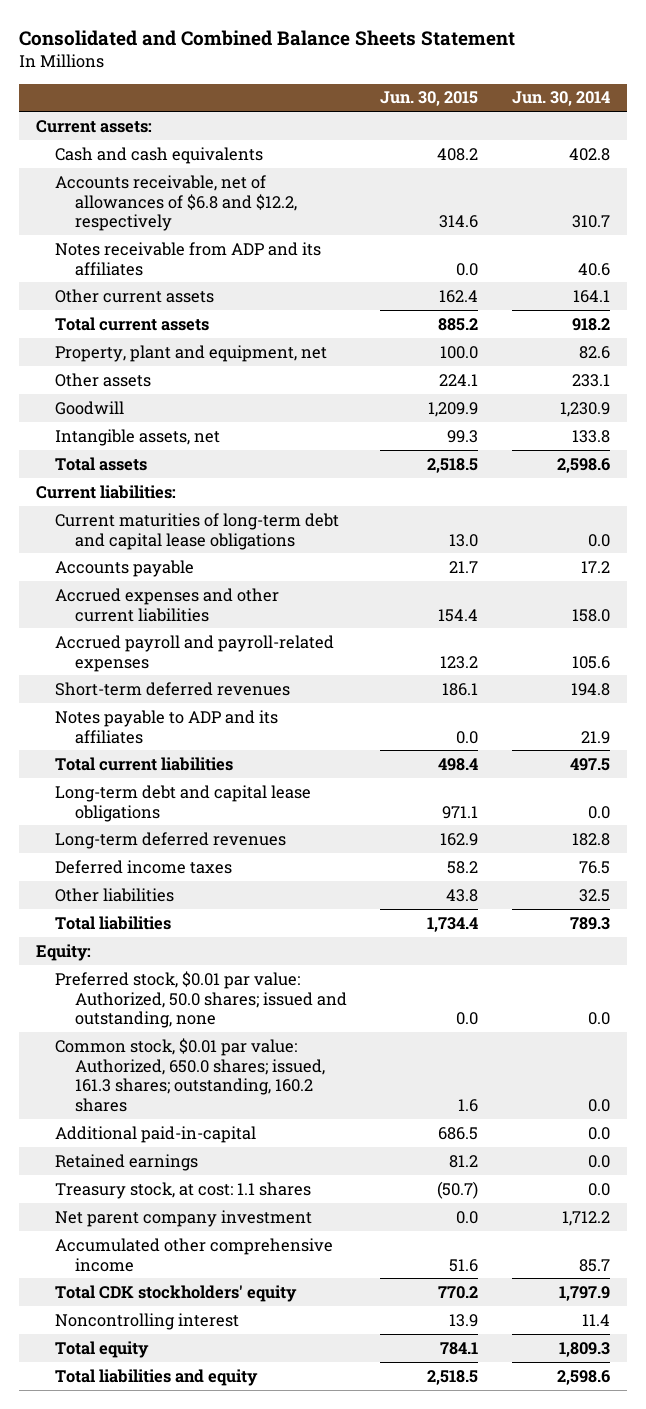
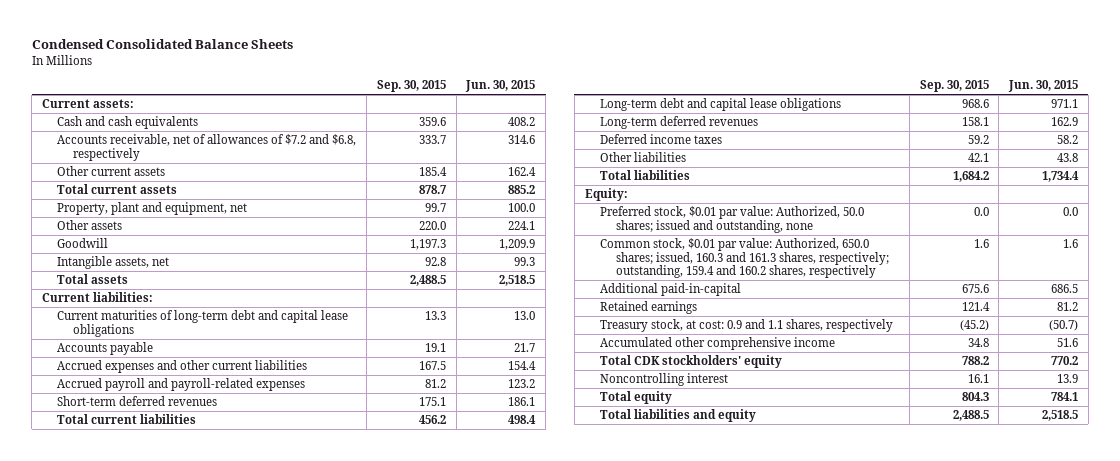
[19,29,516,46] Consolidated and Combined Balance Sheets Statement -> [31,39,293,50] Condensed Consolidated Balance Sheets
[511,91,610,107] Jun. 30, 2014 -> none
none -> [376,80,446,93] Sep. 30, 2015
[55,241,322,276] Notes receivable from ADP and its affiliates -> none
[55,174,297,232] Accounts receivable, net of allowances of $6.8 and $12.2, respectively -> [57,134,357,161] Accounts receivable, net of allowances of $7.2 and $6.8, respectively
[55,709,279,744] Notes payable to ADP and its affiliates -> none
[55,1037,325,1113] Common stock, $0.01 par value: Authorized, 650.0 shares; issued, 161.3 shares; outstanding, 160.2 shares -> [600,238,889,279] Common stock, $0.01 par value: Authorized, 650.0 shares; issued, 160.3 and 161.3 shares, respectively; outstanding, 159.4 and 160.2 shares, respectively
[55,1209,313,1227] Net parent company investment -> none
[55,1181,312,1199] Treasury stock, at cost: 1.1 shares -> [600,319,894,333] Treasury stock, at cost: 0.9 and 1.1 shares, respectively

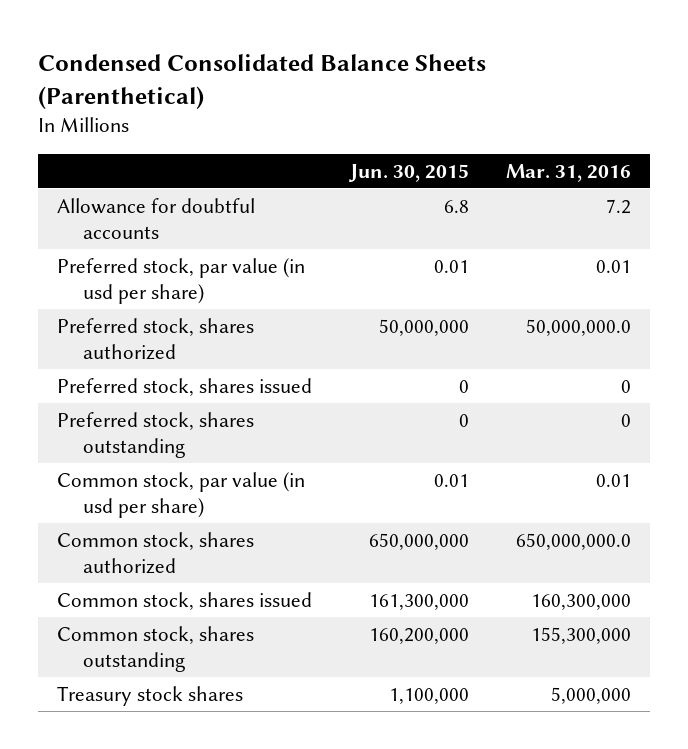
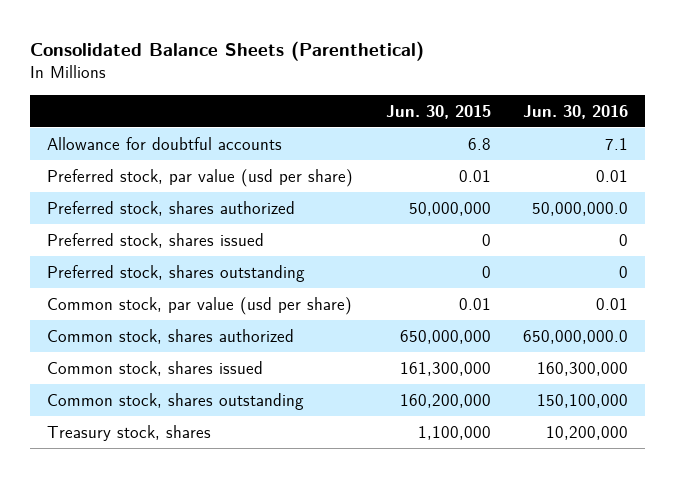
[38,54,487,109] Condensed Consolidated Balance Sheets (Parenthetical) -> [30,40,425,61] Consolidated Balance Sheets (Parenthetical)
[506,163,632,182] Mar. 31, 2016 -> none
none -> [523,104,629,119] Jun. 30, 2016
[57,258,306,305] Preferred stock, par value (in usd per share) -> [46,168,353,187] Preferred stock, par value (usd per share)
[57,472,306,519] Common stock, par value (in usd per share) -> [46,296,352,315] Common stock, par value (usd per share)
[57,686,244,707] Treasury stock shares -> [46,424,211,441] Treasury stock, shares

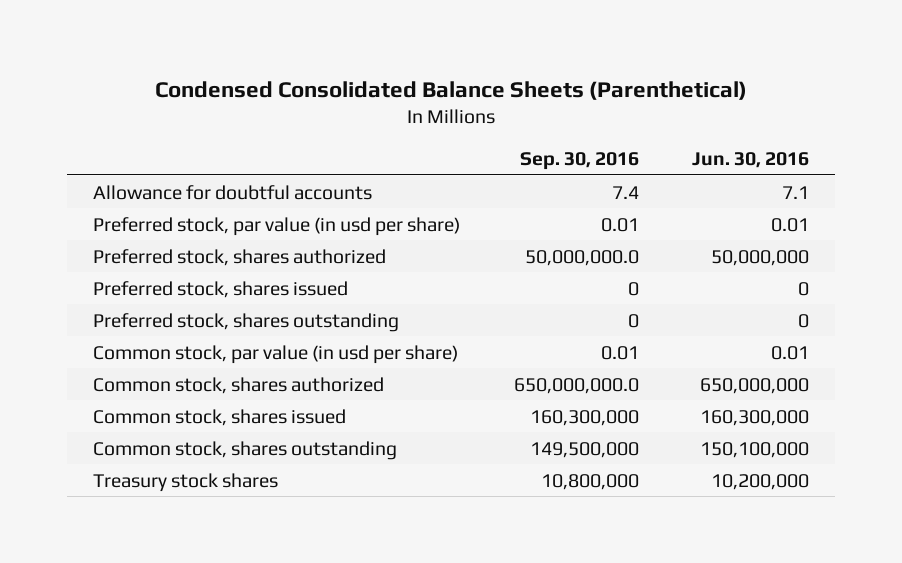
[30,40,425,61] Consolidated Balance Sheets (Parenthetical) -> [155,80,748,100] Condensed Consolidated Balance Sheets (Parenthetical)
[385,104,491,119] Jun. 30, 2015 -> none
none -> [519,151,639,170] Sep. 30, 2016
[46,168,353,187] Preferred stock, par value (usd per share) -> [93,216,461,236] Preferred stock, par value (in usd per share)
[532,201,629,216] 50,000,000.0 -> [710,249,809,266] 50,000,000
[46,296,352,315] Common stock, par value (usd per share) -> [93,344,459,364] Common stock, par value (in usd per share)
[523,329,629,344] 650,000,000.0 -> [699,377,809,394] 650,000,000
[46,424,211,441] Treasury stock, shares -> [93,472,279,492] Treasury stock shares

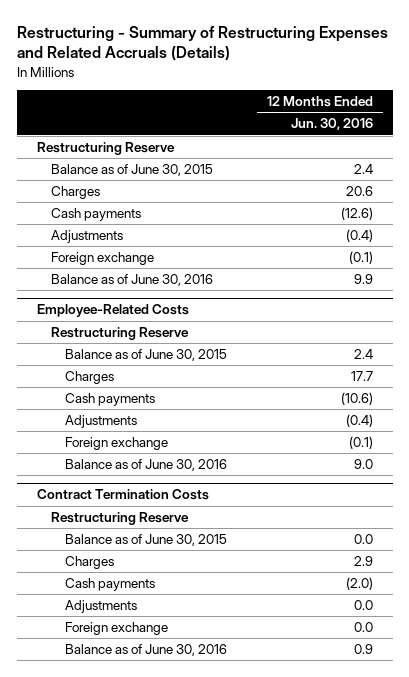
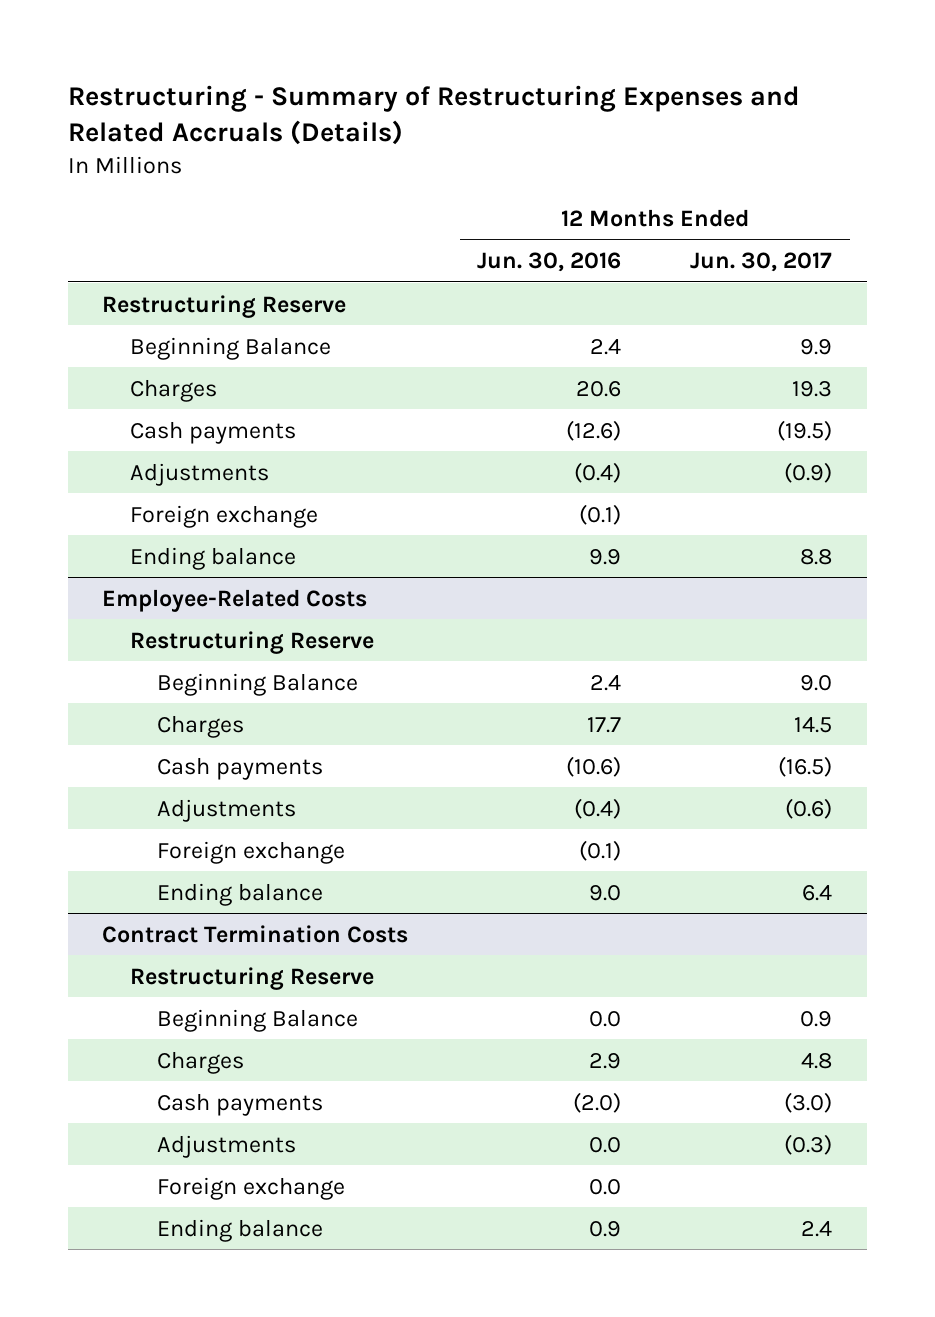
none -> [690,251,833,272] Jun. 30, 2017
[50,164,213,177] Balance as of June 30, 2015 -> [129,336,331,360] Beginning Balance
[50,274,213,287] Balance as of June 30, 2016 -> [129,546,296,570] Ending balance
[64,349,227,362] Balance as of June 30, 2015 -> [156,672,358,696] Beginning Balance
[64,459,227,472] Balance as of June 30, 2016 -> [156,882,323,906] Ending balance
[64,534,227,547] Balance as of June 30, 2015 -> [156,1008,358,1032] Beginning Balance
[64,644,227,657] Balance as of June 30, 2016 -> [156,1218,323,1242] Ending balance

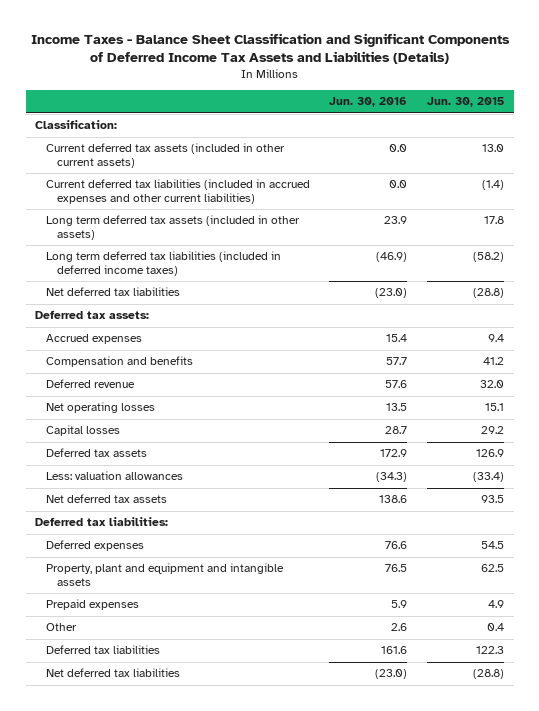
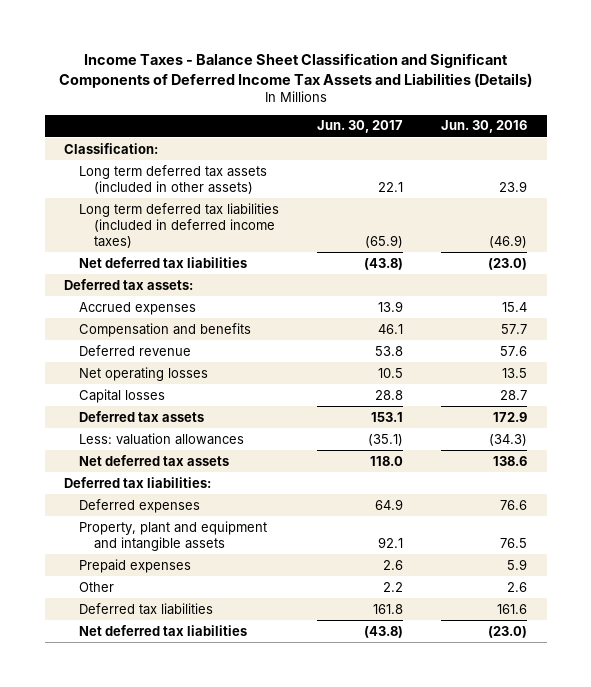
[426,97,504,108] Jun. 30, 2015 -> none
none -> [317,120,404,134] Jun. 30, 2017
[46,143,286,168] Current deferred tax assets (included in other current assets) -> none
[46,179,311,204] Current deferred tax liabilities (included in accrued expenses and other current liabilities) -> none

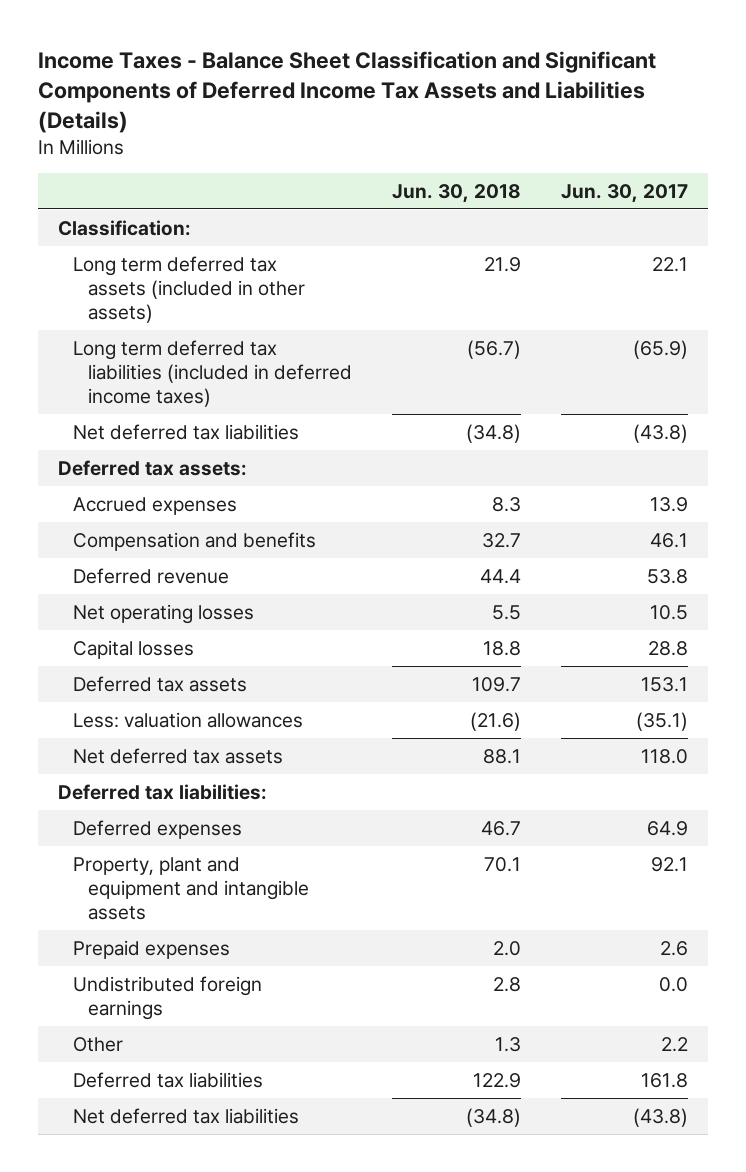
[441,120,528,134] Jun. 30, 2016 -> none
none -> [391,183,521,203] Jun. 30, 2018
none -> [72,975,262,1020] Undistributed foreign earnings

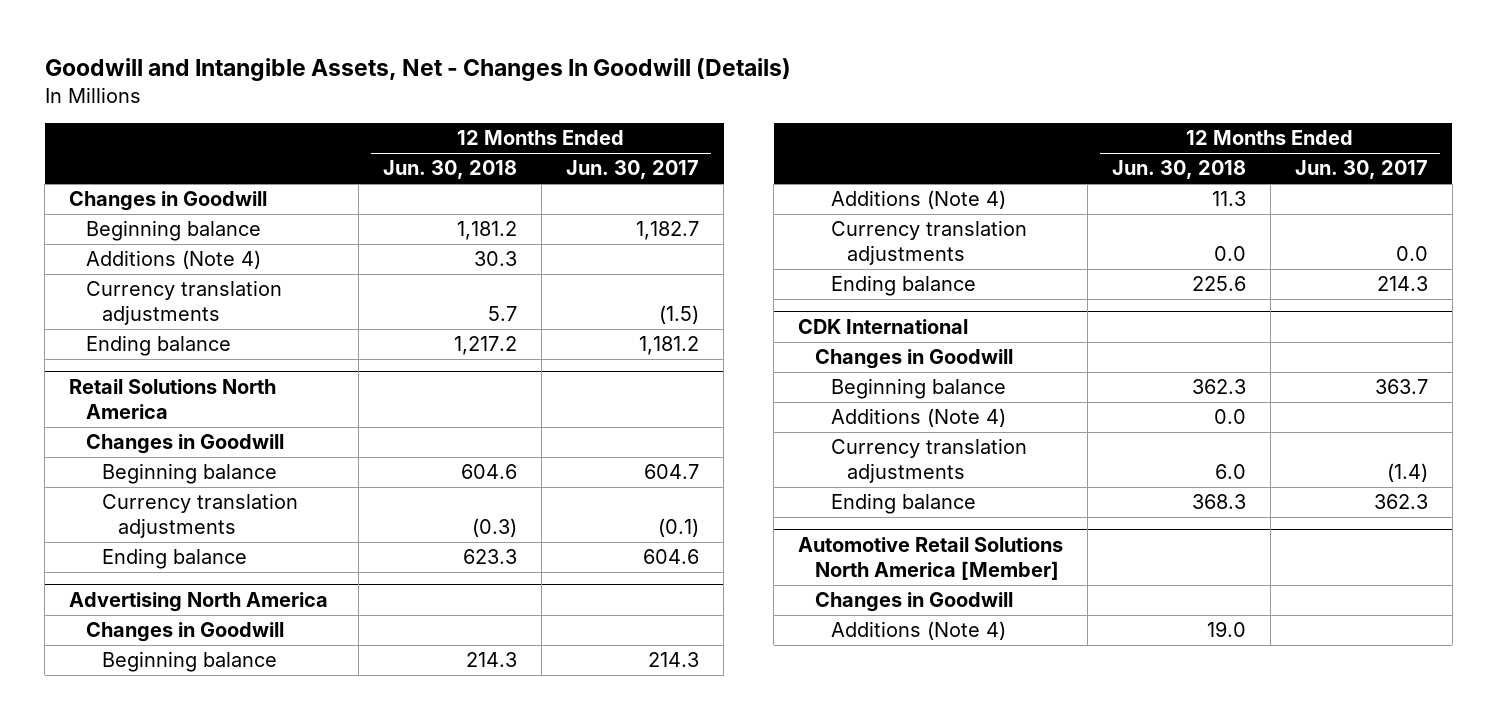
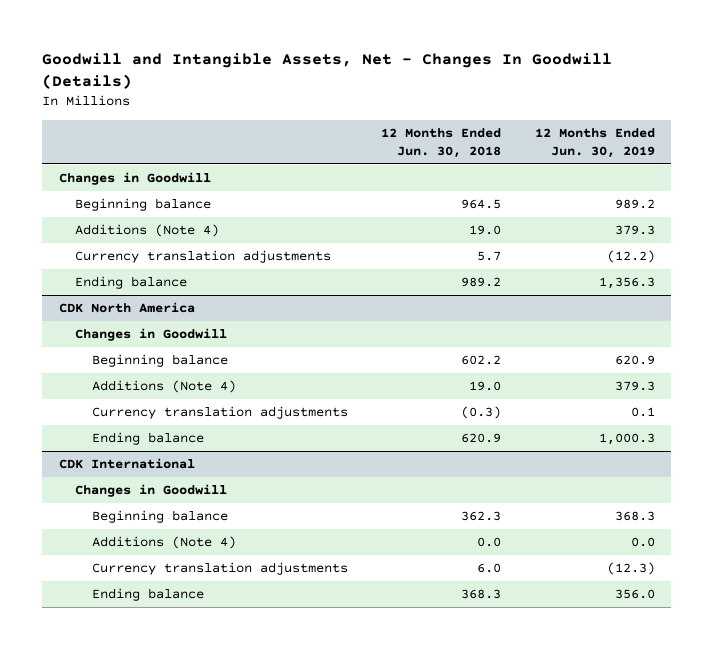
[566,160,700,180] Jun. 30, 2017 -> none
none -> [534,128,655,158] 12 Months Ended Jun. 30, 2019
[457,221,518,241] 1,181.2 -> [461,199,502,210] 964.5
[474,251,518,267] 30.3 -> [469,225,502,236] 19.0
[69,378,277,419] Retail Solutions North America -> none
[454,336,518,356] 1,217.2 -> [461,277,502,288] 989.2
none -> [58,302,195,314] CDK North America
[461,464,518,480] 604.6 -> [461,355,502,366] 602.2
none -> [92,380,237,394] Additions (Note 4)
[69,591,329,612] Advertising North America -> none
[85,622,284,643] Changes in Goodwill -> none
[102,651,278,673] Beginning balance -> none
[830,190,1006,210] Additions (Note 4) -> none
[830,220,1027,266] Currency translation adjustments -> none
[830,275,976,297] Ending balance -> none
[463,549,518,565] 623.3 -> [461,433,502,444] 620.9
[798,536,1064,580] Automotive Retail Solutions North America [Member] -> none
[814,592,1013,613] Changes in Goodwill -> none
[830,621,1006,641] Additions (Note 4) -> none

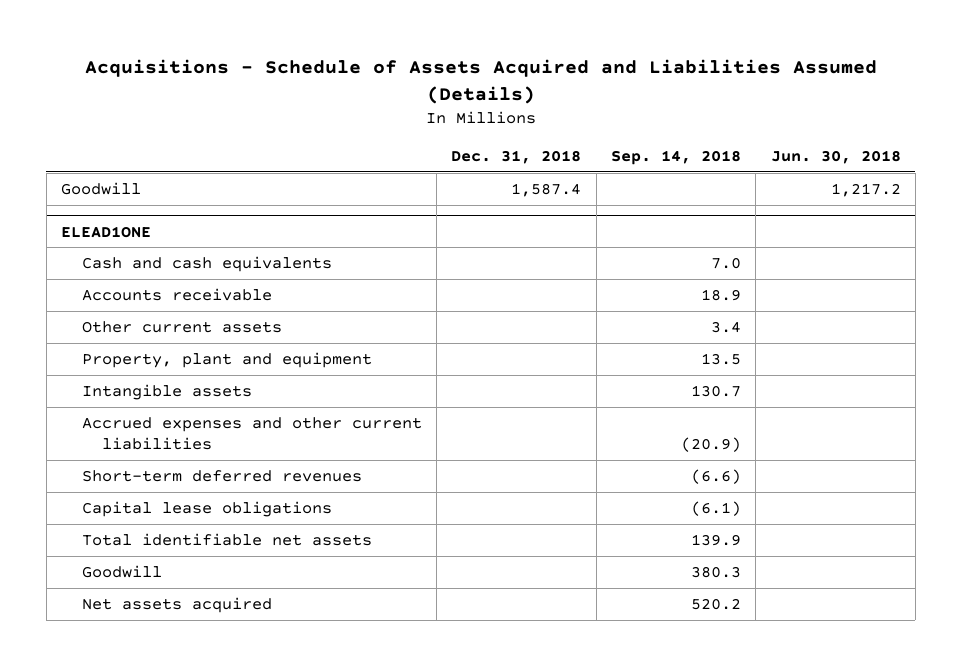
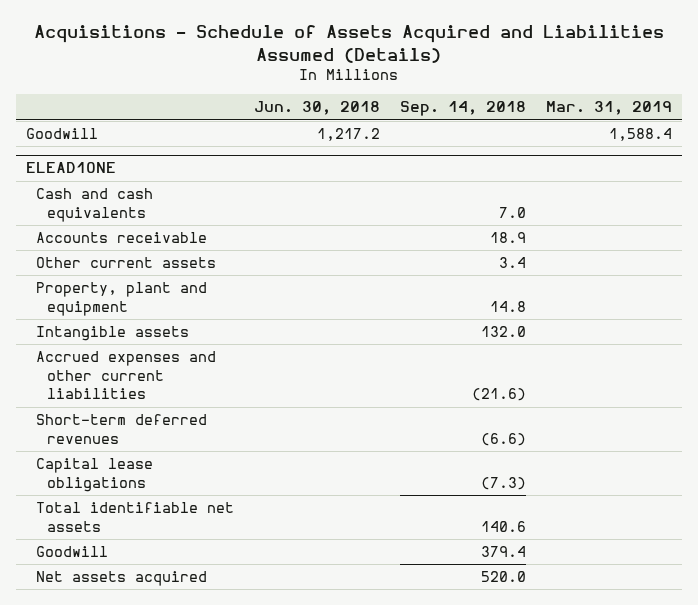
[451,150,582,165] Dec. 31, 2018 -> none
none -> [546,101,673,116] Mar. 31, 2019
[700,352,741,365] 13.5 -> [490,300,527,312] 14.8
[690,384,741,397] 130.7 -> [481,326,527,338] 132.0
[680,437,741,453] (20.9) -> [472,388,527,402] (21.6)
[690,500,741,516] (6.1) -> [481,476,527,490] (7.3)
[690,533,741,546] 139.9 -> [481,520,527,532] 140.6
[690,565,741,578] 380.3 -> [481,546,527,558] 379.4
[690,597,741,610] 520.2 -> [481,571,527,583] 520.0

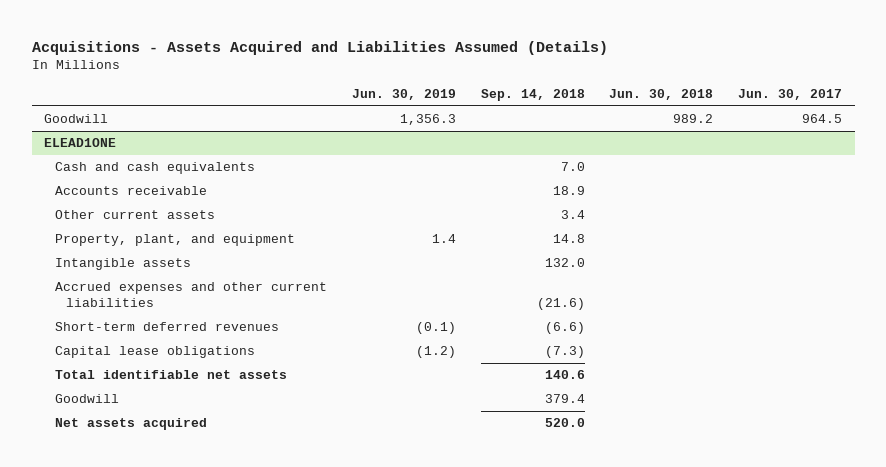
[34,25,665,63] Acquisitions - Schedule of Assets Acquired and Liabilities Assumed (Details) -> [31,40,608,55] Acquisitions - Assets Acquired and Liabilities Assumed (Details)
[546,101,673,116] Mar. 31, 2019 -> none
none -> [351,89,456,101] Jun. 30, 2019
none -> [738,89,843,101] Jun. 30, 2017
[317,128,381,142] 1,217.2 -> [673,114,714,124] 989.2
[36,282,208,316] Property, plant and equipment -> [55,234,296,247] Property, plant, and equipment

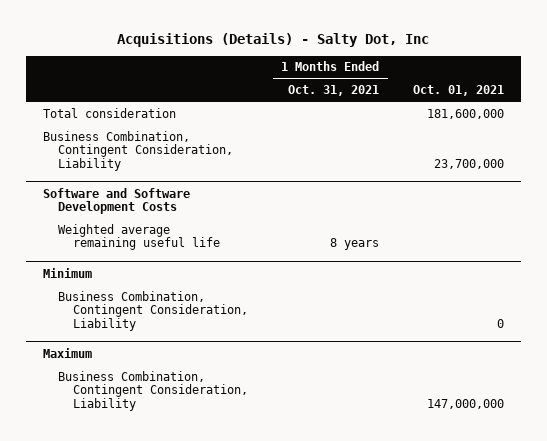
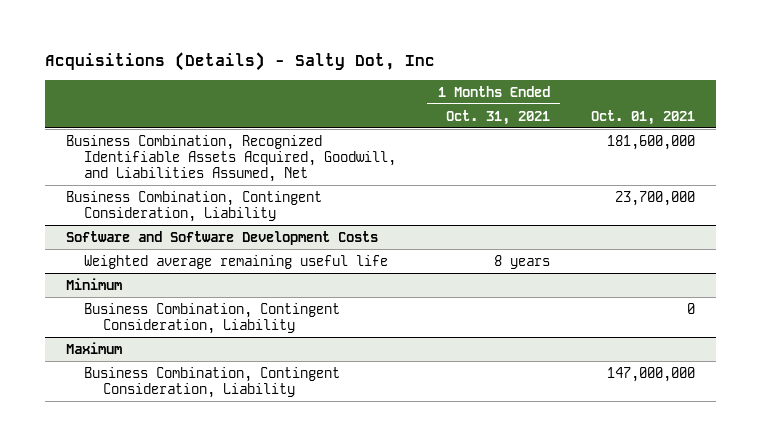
[42,107,176,118] Total consideration -> [65,134,397,182] Business Combination, Recognized Identifiable Assets Acquired, Goodwill, and Liabilities Assumed, Net

